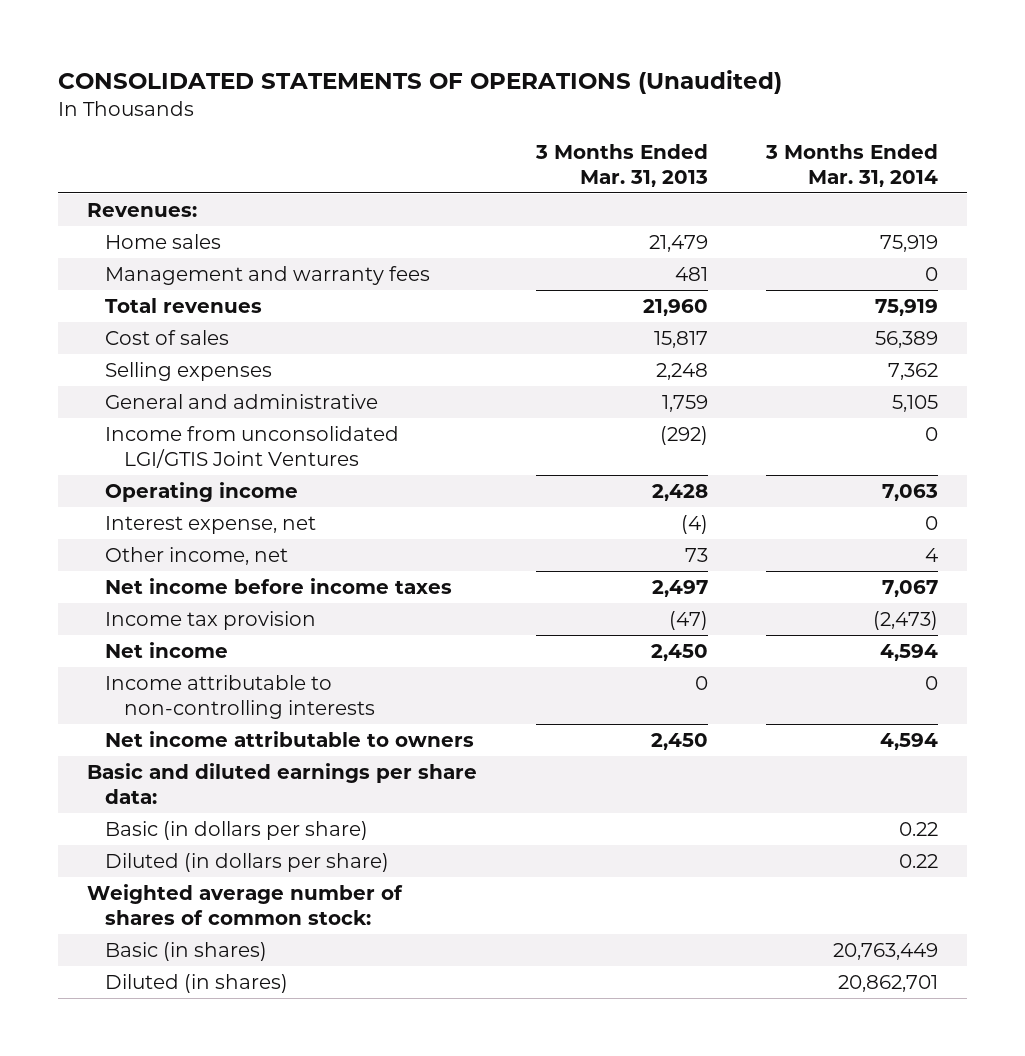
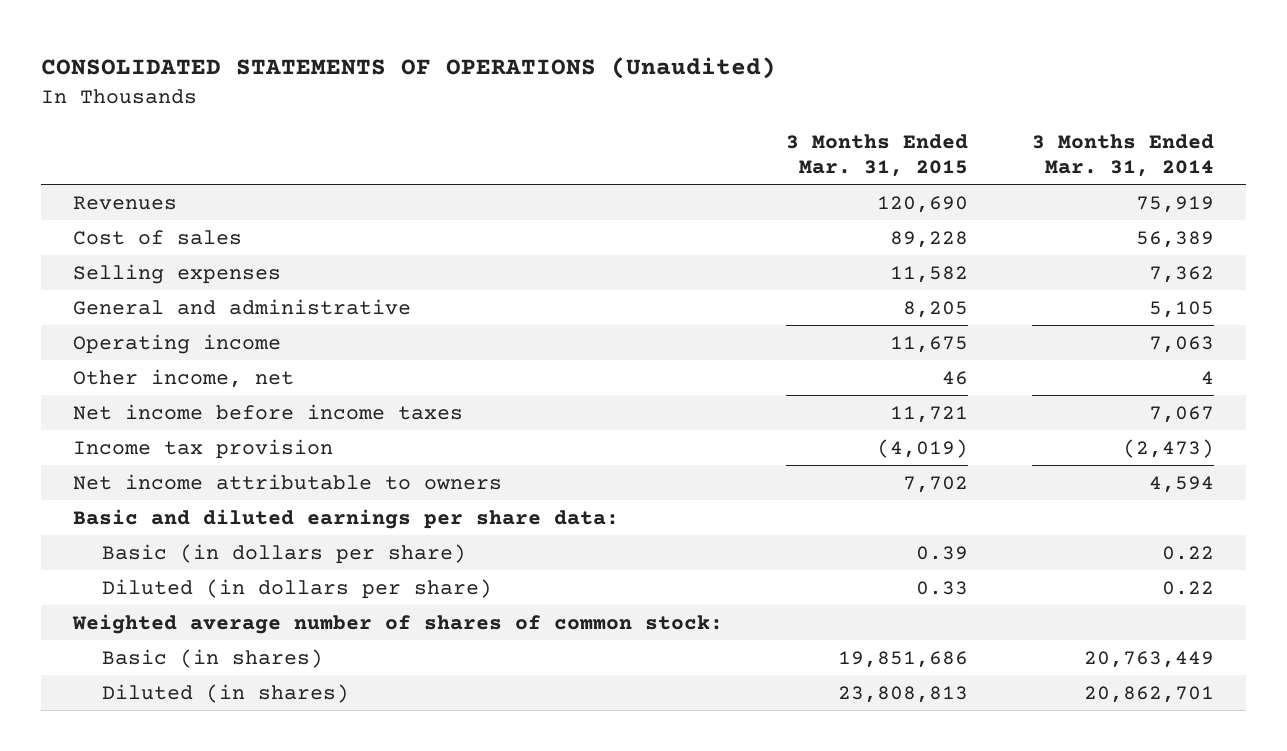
[534,143,708,187] 3 Months Ended Mar. 31, 2013 -> none
none -> [786,134,969,178] 3 Months Ended Mar. 31, 2015
[87,202,198,217] Revenues: -> none
[105,233,222,249] Home sales -> none
[105,265,431,285] Management and warranty fees -> none
[105,297,263,313] Total revenues -> [72,195,177,210] Revenues
[105,425,400,468] Income from unconsolidated LGI/GTIS Joint Ventures -> none
[105,515,317,534] Interest expense, net -> none
[105,641,229,658] Net income -> none
[105,674,375,719] Income attributable to non-controlling interests -> none

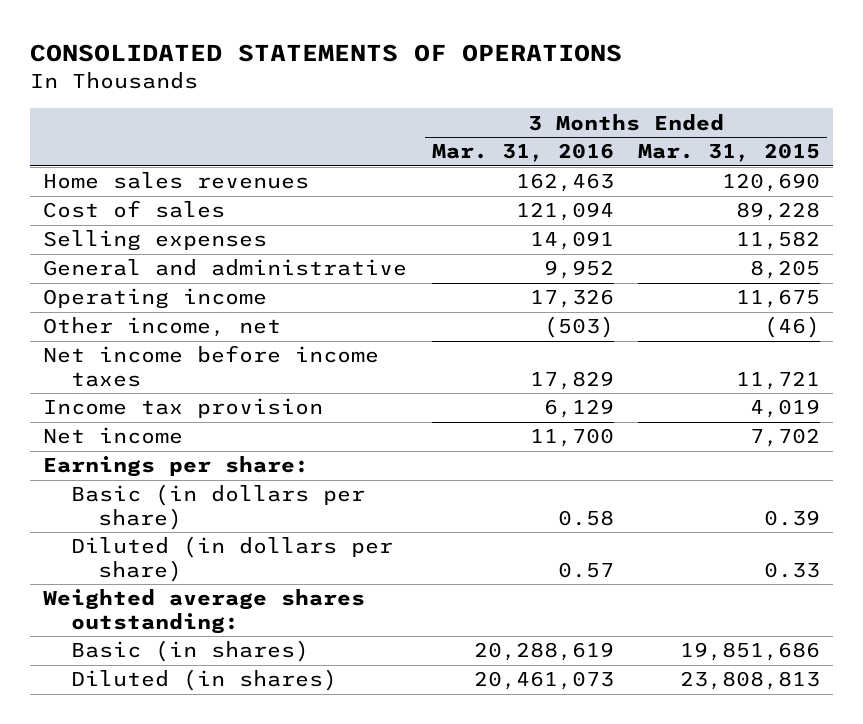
[41,57,777,80] CONSOLIDATED STATEMENTS OF OPERATIONS (Unaudited) -> [30,44,623,63] CONSOLIDATED STATEMENTS OF OPERATIONS
[1031,134,1214,178] 3 Months Ended Mar. 31, 2014 -> none
none -> [431,143,614,163] Mar. 31, 2016
[72,195,177,210] Revenues -> [42,172,309,190] Home sales revenues
[942,370,969,385] 46 -> [764,316,821,339] (46)
[877,438,969,458] (4,019) -> [750,399,821,419] 4,019
[72,473,502,490] Net income attributable to owners -> [42,427,183,445] Net income
[72,508,619,529] Basic and diluted earnings per share data: -> [42,456,309,478] Earnings per share:
[71,613,723,634] Weighted average number of shares of common stock: -> [42,589,365,634] Weighted average shares outstanding:

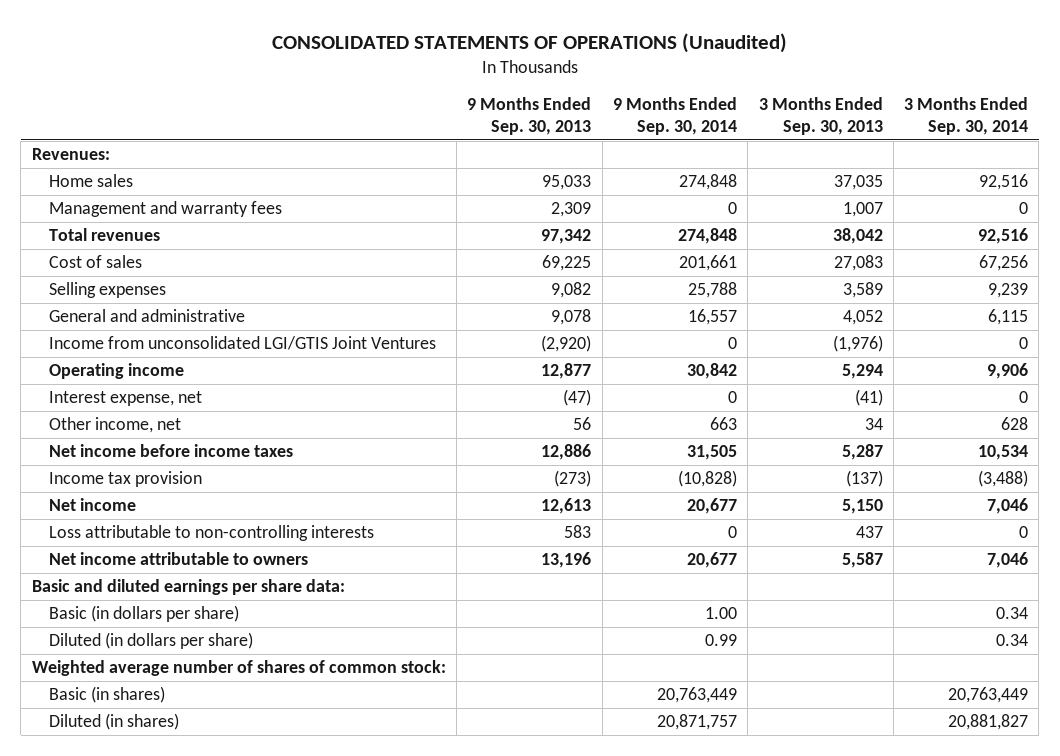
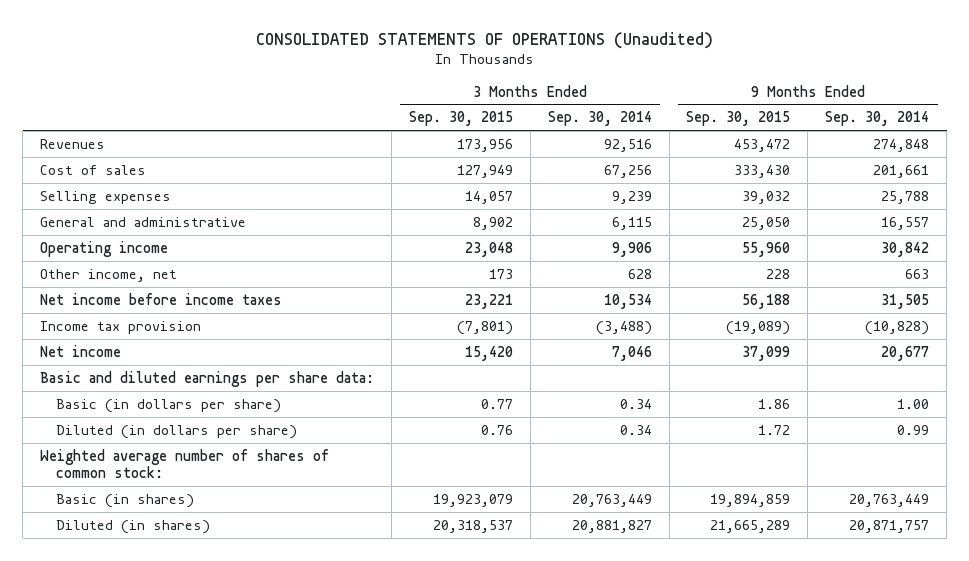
[467,97,592,136] 9 Months Ended Sep. 30, 2013 -> none
[758,97,883,136] 3 Months Ended Sep. 30, 2013 -> none
none -> [408,111,513,127] Sep. 30, 2015
none -> [686,111,791,127] Sep. 30, 2015
[31,148,110,161] Revenues: -> none
[49,174,134,188] Home sales -> none
[49,201,283,218] Management and warranty fees -> none
[49,228,161,242] Total revenues -> [40,138,106,149] Revenues
[49,336,437,351] Income from unconsolidated LGI/GTIS Joint Ventures -> none
[49,391,203,407] Interest expense, net -> none
[49,525,375,542] Loss attributable to non-controlling interests -> none
[49,552,309,566] Net income attributable to owners -> none

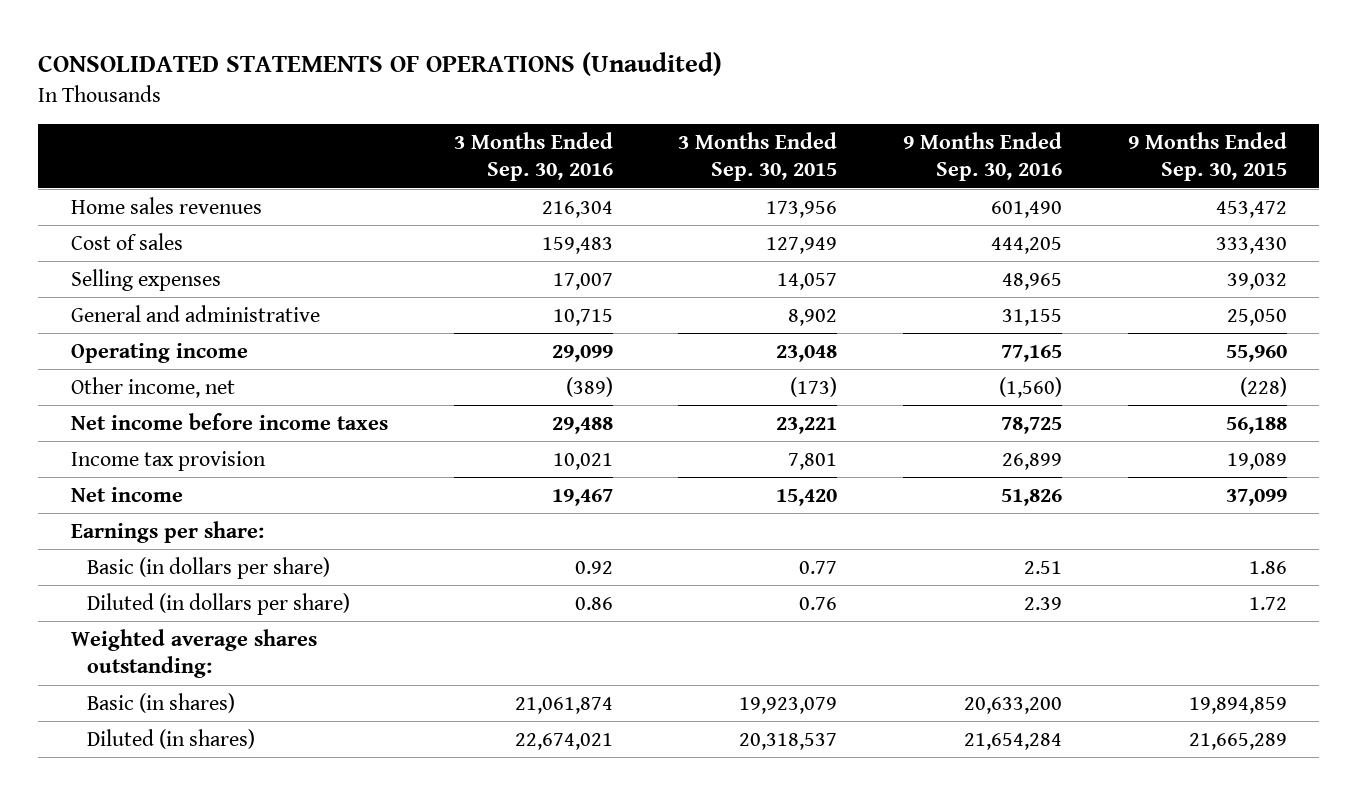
[547,111,652,127] Sep. 30, 2014 -> none
[825,111,930,127] Sep. 30, 2014 -> none
none -> [453,131,613,182] 3 Months Ended Sep. 30, 2016
none -> [902,131,1062,182] 9 Months Ended Sep. 30, 2016
[40,138,106,149] Revenues -> [70,196,262,214] Home sales revenues
[488,268,513,279] 173 -> [790,376,838,397] (173)
[766,268,791,279] 228 -> [1239,376,1287,397] (228)
[456,320,513,335] (7,801) -> [788,452,838,470] 7,801
[726,320,791,335] (19,089) -> [1226,452,1287,470] 19,089
[40,370,375,387] Basic and diluted earnings per share data: -> [70,520,264,543] Earnings per share:
[40,448,330,479] Weighted average number of shares of common stock: -> [70,628,317,679] Weighted average shares outstanding:

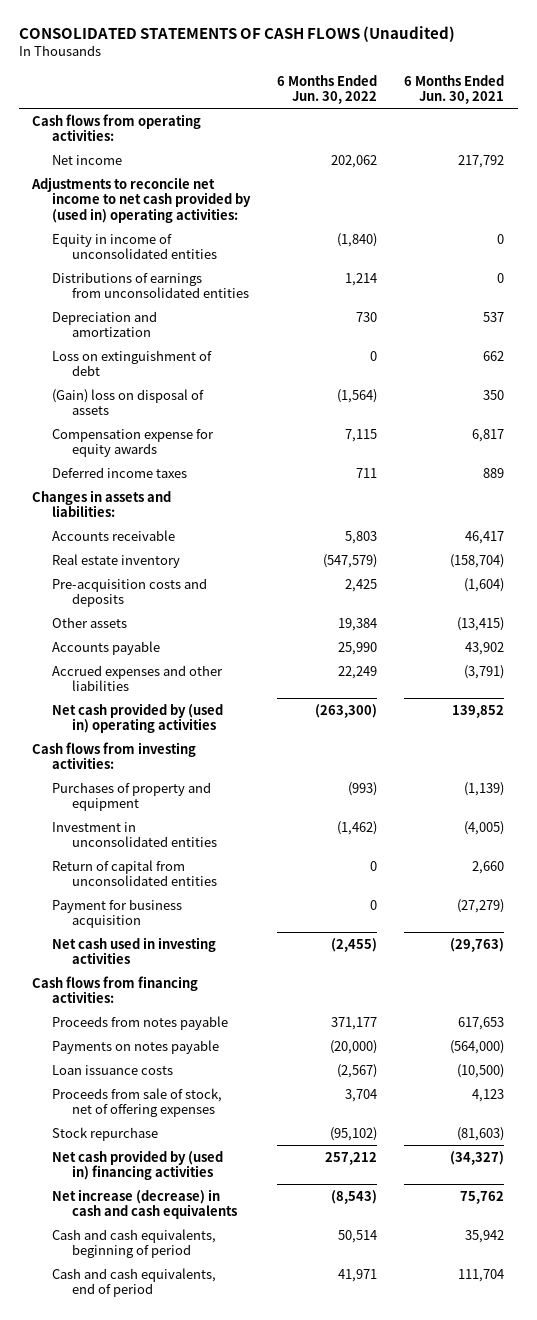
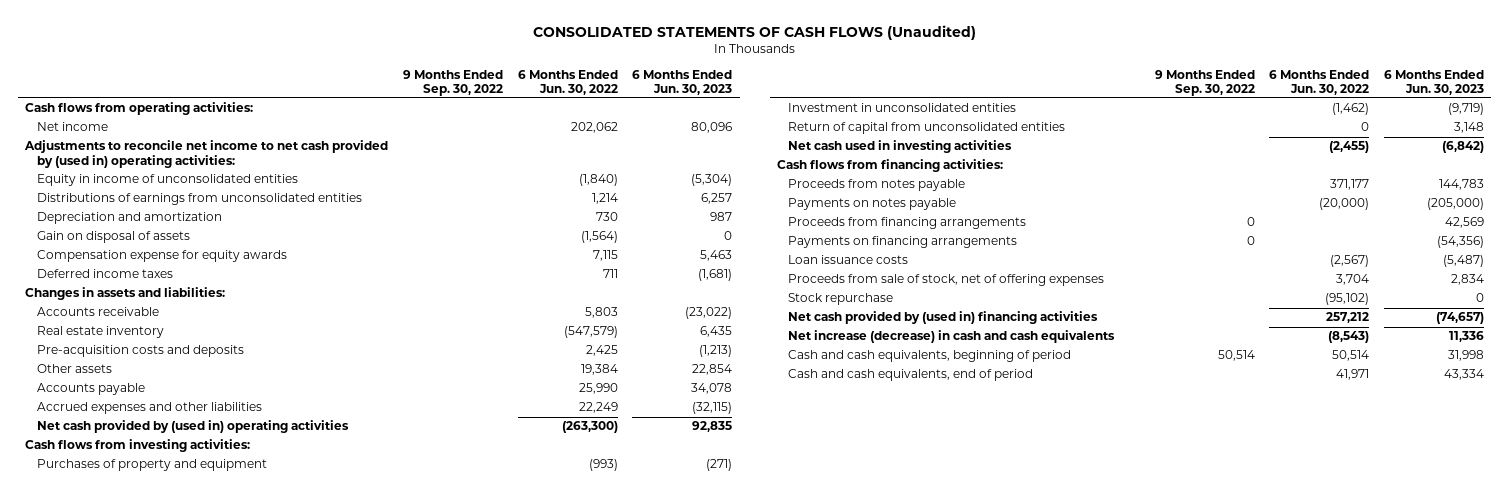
[404,74,505,105] 6 Months Ended Jun. 30, 2021 -> none
none -> [403,69,504,96] 9 Months Ended Sep. 30, 2022
none -> [632,69,733,95] 6 Months Ended Jun. 30, 2023
[51,349,212,377] Loss on extinguishment of debt -> none
[51,388,204,416] (Gain) loss on disposal of assets -> [36,231,190,244] Gain on disposal of assets
[51,898,182,929] Payment for business acquisition -> none
none -> [788,217,1027,230] Proceeds from financing arrangements
none -> [788,236,1018,249] Payments on financing arrangements

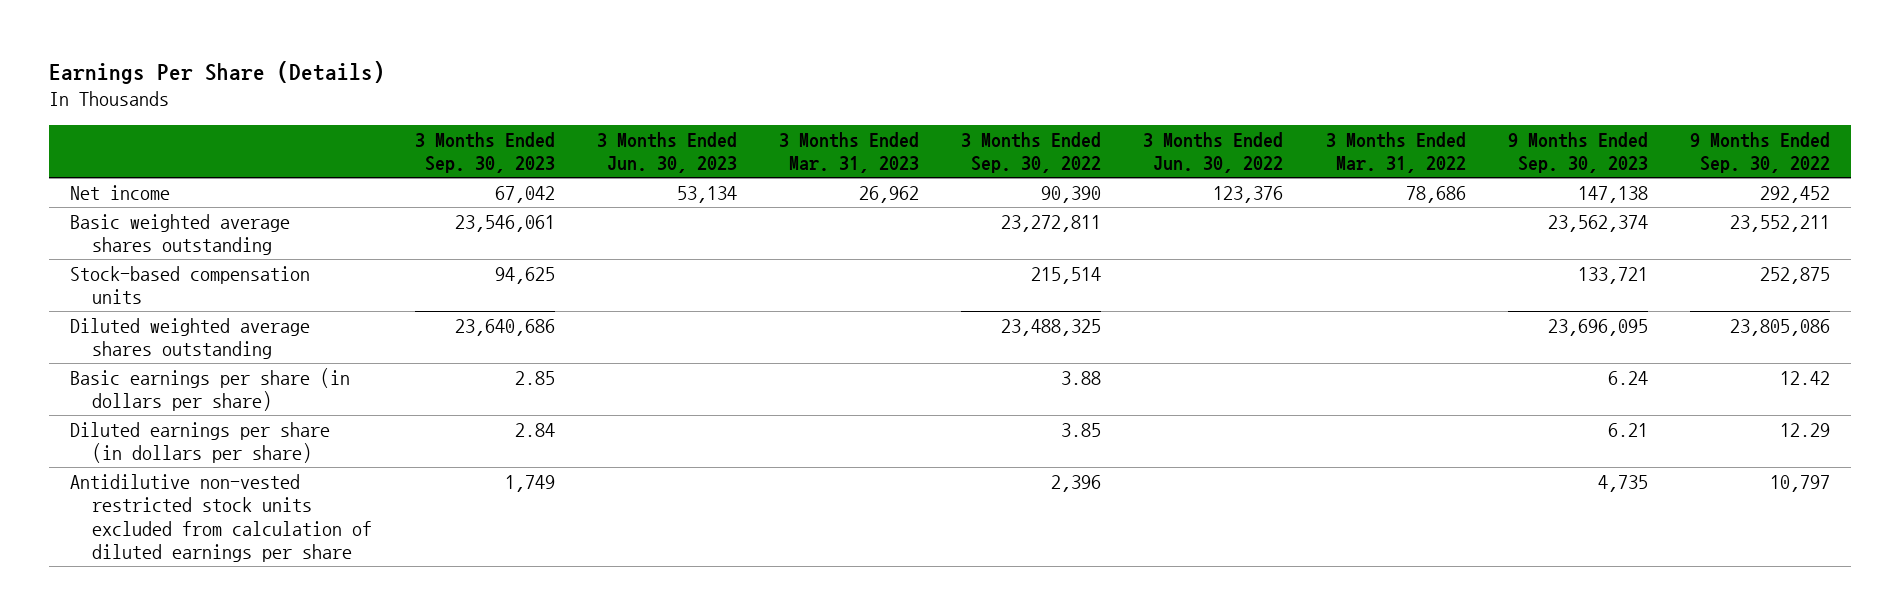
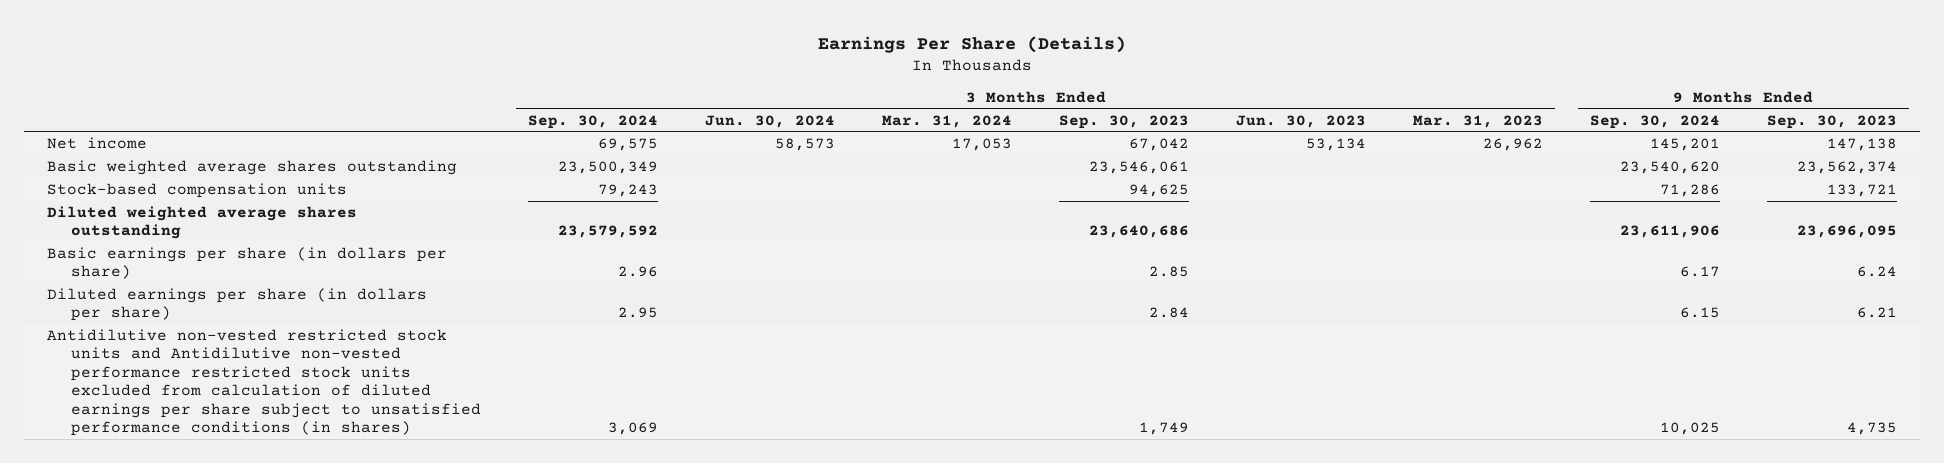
[961,131,1102,173] 3 Months Ended Sep. 30, 2022 -> none
[1143,131,1284,173] 3 Months Ended Jun. 30, 2022 -> none
[1325,131,1466,173] 3 Months Ended Mar. 31, 2022 -> none
[1689,131,1830,173] 9 Months Ended Sep. 30, 2022 -> none
none -> [528,114,659,129] Sep. 30, 2024
none -> [705,114,836,128] Jun. 30, 2024
none -> [882,114,1013,128] Mar. 31, 2024
none -> [1590,114,1721,129] Sep. 30, 2024
[70,473,373,562] Antidilutive non-vested restricted stock units excluded from calculation of diluted earnings per share -> [47,328,482,437] Antidilutive non-vested restricted stock units and Antidilutive non-vested performance restricted stock units excluded from calculation of diluted earnings per share subject to unsatisfied performance conditions (in shares)

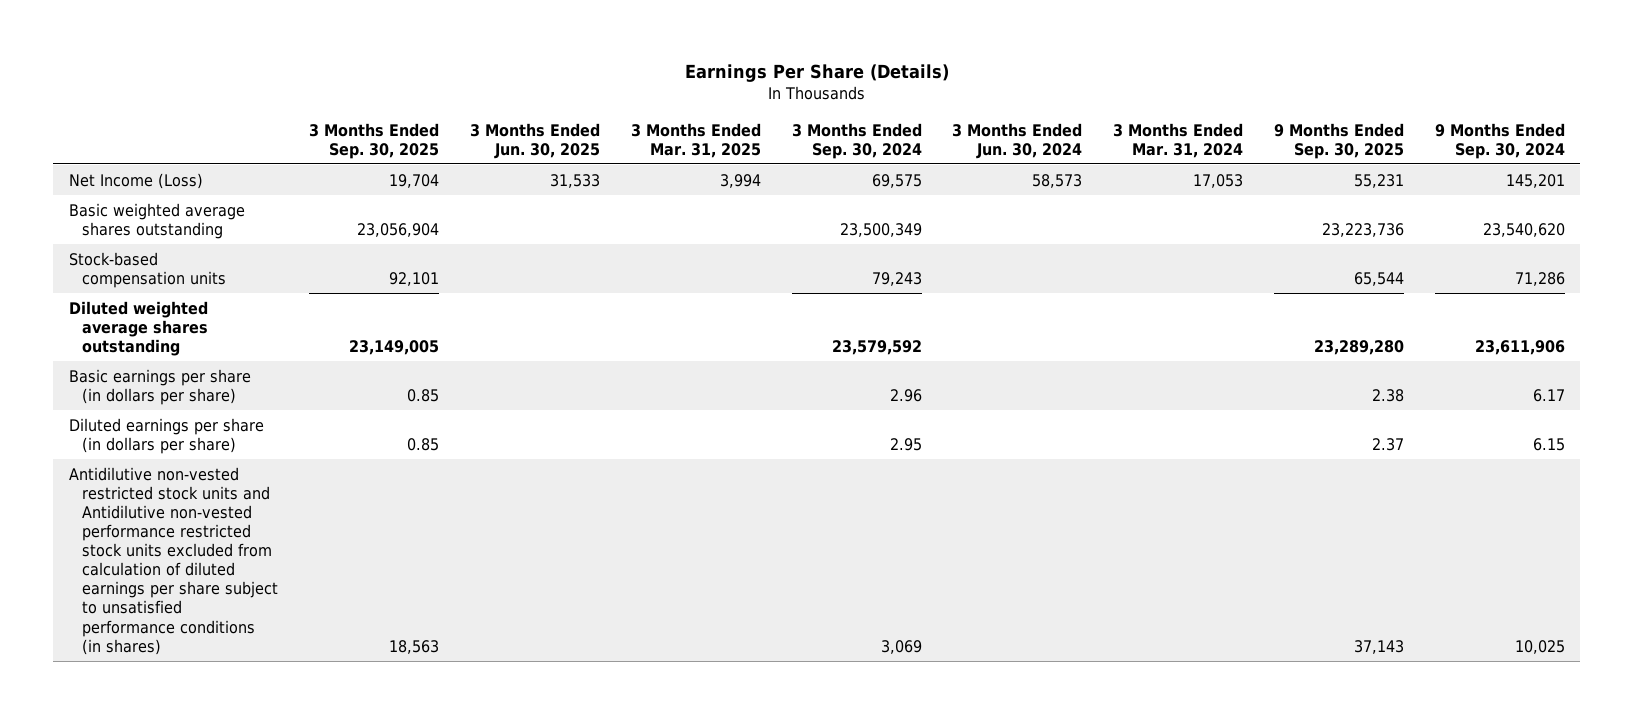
[1059,114,1190,129] Sep. 30, 2023 -> none
[1236,114,1367,128] Jun. 30, 2023 -> none
[1413,114,1544,128] Mar. 31, 2023 -> none
[1766,114,1897,129] Sep. 30, 2023 -> none
none -> [309,122,440,159] 3 Months Ended Sep. 30, 2025
none -> [469,122,600,159] 3 Months Ended Jun. 30, 2025
none -> [630,122,761,158] 3 Months Ended Mar. 31, 2025
none -> [1274,122,1405,159] 9 Months Ended Sep. 30, 2025
[47,136,148,149] Net income -> [68,172,203,189] Net Income (Loss)

